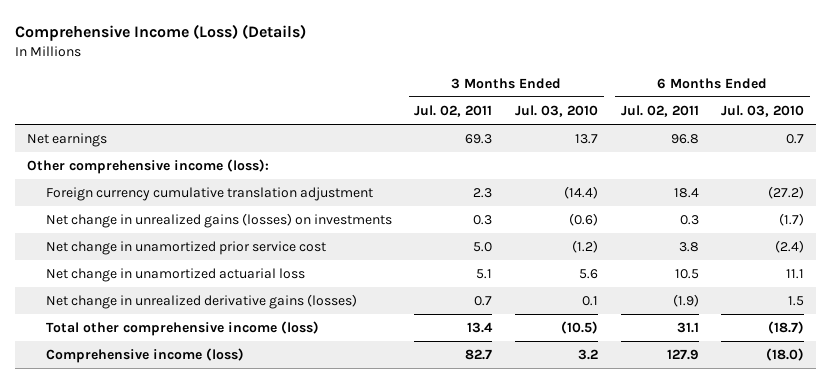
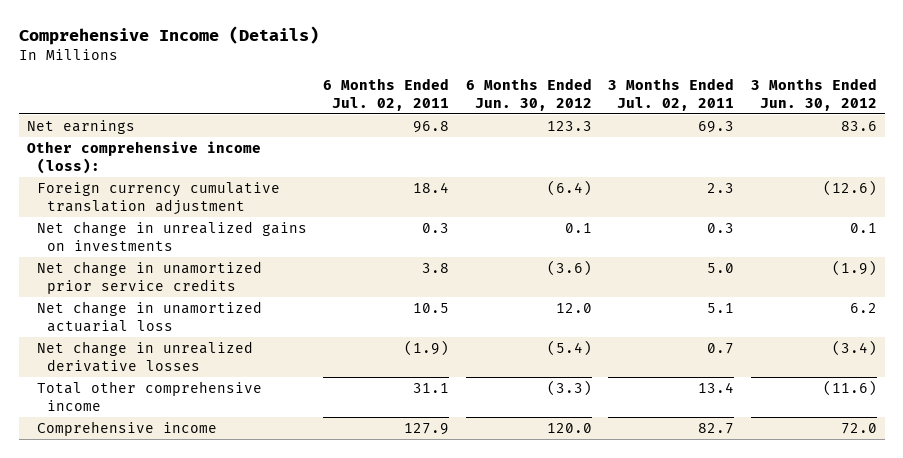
[15,24,307,42] Comprehensive Income (Loss) (Details) -> [18,25,319,45] Comprehensive Income (Details)
[515,104,599,117] Jul. 03, 2010 -> none
[721,104,805,117] Jul. 03, 2010 -> none
none -> [465,78,592,111] 6 Months Ended Jun. 30, 2012
none -> [750,78,877,111] 3 Months Ended Jun. 30, 2012
[45,212,392,228] Net change in unrealized gains (losses) on investments -> [37,221,308,251] Net change in unrealized gains on investments
[45,240,326,255] Net change in unamortized prior service cost -> [37,261,263,294] Net change in unamortized prior service credits
[45,293,357,309] Net change in unrealized derivative gains (losses) -> [37,341,254,372] Net change in unrealized derivative losses
[45,320,319,336] Total other comprehensive income (loss) -> [37,381,263,411] Total other comprehensive income
[45,347,244,363] Comprehensive income (loss) -> [37,421,218,437] Comprehensive income

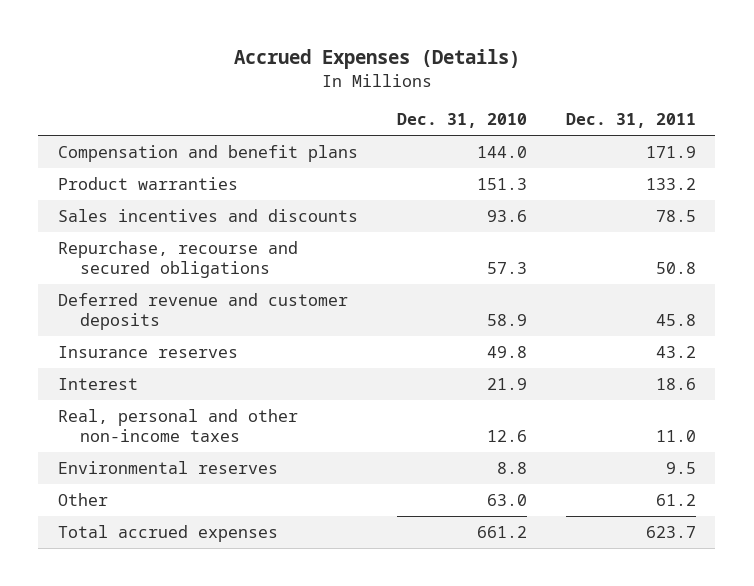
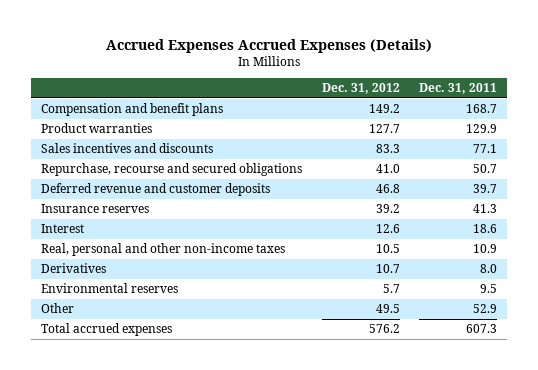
[233,49,520,70] Accrued Expenses (Details) -> [106,38,433,53] Accrued Expenses Accrued Expenses (Details)
[396,113,527,129] Dec. 31, 2010 -> none
none -> [321,83,400,95] Dec. 31, 2012
[645,145,696,158] 171.9 -> [466,104,498,114] 168.7
[645,177,696,190] 133.2 -> [466,124,498,134] 129.9
[655,209,696,222] 78.5 -> [473,144,498,154] 77.1
[655,262,696,275] 50.8 -> [473,164,498,174] 50.7
[655,314,696,327] 45.8 -> [473,184,498,194] 39.7
[655,345,696,358] 43.2 -> [473,204,498,214] 41.3
[655,430,696,443] 11.0 -> [473,244,498,254] 10.9
none -> [40,263,106,274] Derivatives
[655,493,696,506] 61.2 -> [473,304,498,314] 52.9
[645,525,696,538] 623.7 -> [466,324,498,334] 607.3

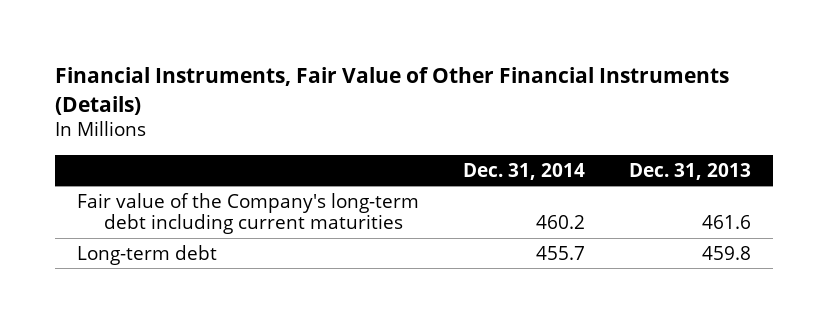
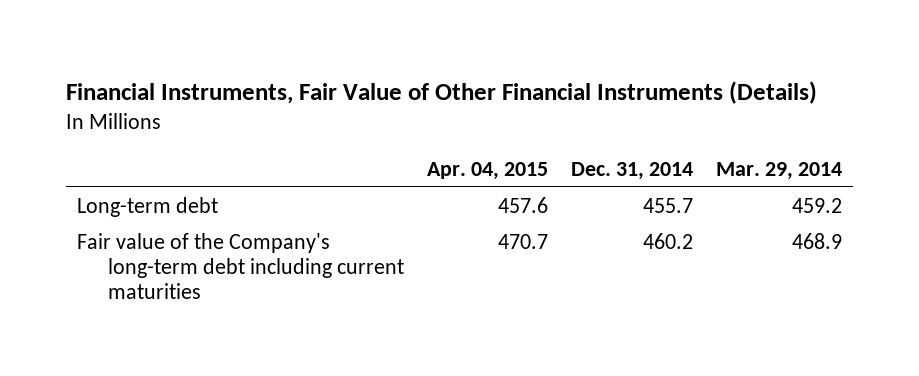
[629,162,752,180] Dec. 31, 2013 -> none
none -> [427,162,549,181] Apr. 04, 2015
none -> [715,162,842,181] Mar. 29, 2014
[76,192,419,234] Fair value of the Company's long-term debt including current maturities -> [77,232,405,300] Fair value of the Company's long-term debt including current maturities

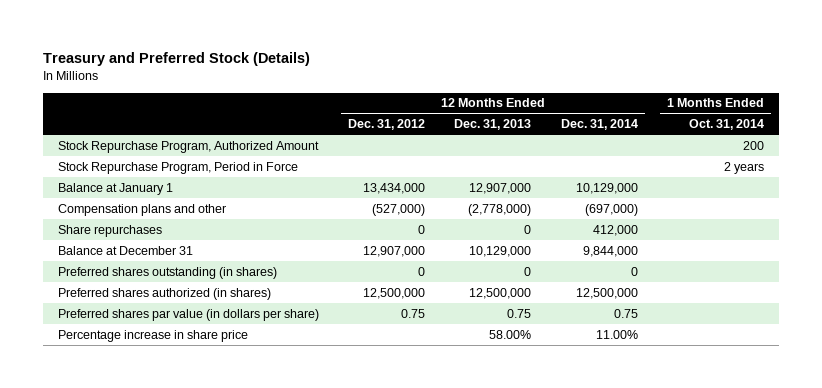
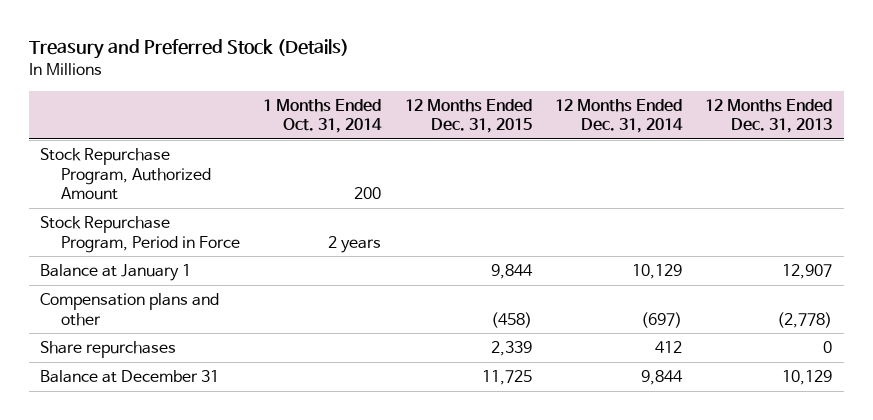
[348,119,426,131] Dec. 31, 2012 -> none
none -> [404,98,532,134] 12 Months Ended Dec. 31, 2015
[57,266,277,279] Preferred shares outstanding (in shares) -> none
[57,287,271,300] Preferred shares authorized (in shares) -> none
[57,308,319,321] Preferred shares par value (in dollars per share) -> none
[57,329,248,342] Percentage increase in share price -> none
[469,182,532,194] 12,907,000 -> [782,264,833,280] 12,907
[575,182,638,194] 10,129,000 -> [631,264,682,280] 10,129
[468,203,532,216] (2,778,000) -> [777,311,833,328] (2,778)
[584,203,638,216] (697,000) -> [640,311,682,328] (697)
[592,224,638,236] 412,000 -> [654,341,682,354] 412
[469,245,532,257] 10,129,000 -> [782,370,833,386] 10,129
[582,245,638,257] 9,844,000 -> [640,370,683,386] 9,844

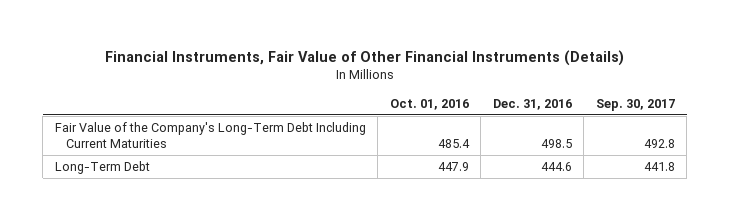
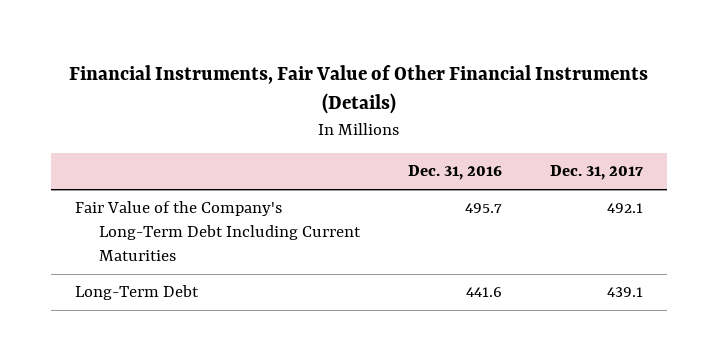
[389,98,469,110] Oct. 01, 2016 -> none
[595,98,675,111] Sep. 30, 2017 -> none
none -> [549,165,643,181] Dec. 31, 2017
[540,138,572,148] 498.5 -> [465,203,503,214] 495.7
[540,162,572,172] 444.6 -> [466,287,503,298] 441.6

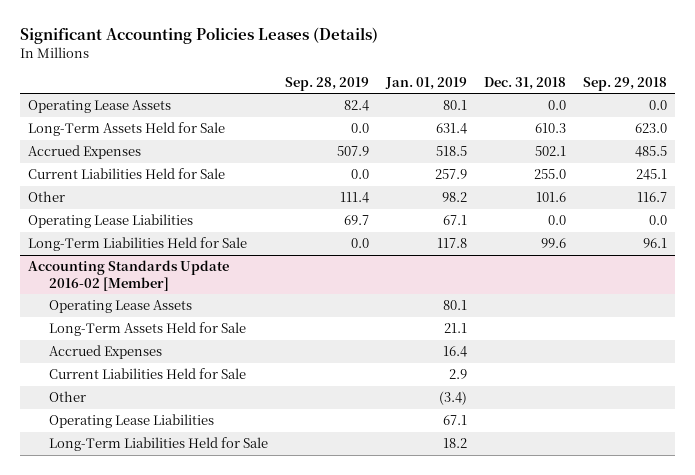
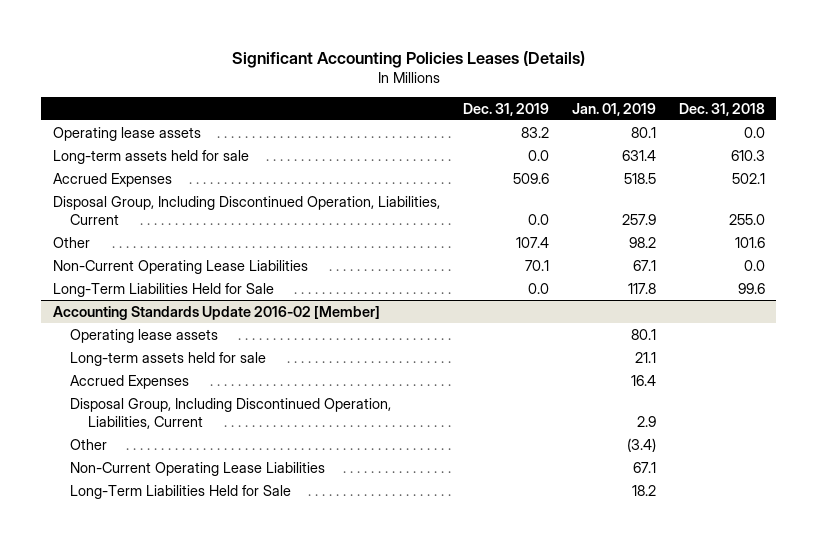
[284,76,369,91] Sep. 28, 2019 -> none
[582,76,667,91] Sep. 29, 2018 -> none
none -> [462,102,549,116] Dec. 31, 2019
[28,100,172,114] Operating Lease Assets -> [52,126,201,141] Operating lease assets
[28,122,226,137] Long-Term Assets Held for Sale -> [52,149,249,164] Long-term assets held for sale
[28,168,226,180] Current Liabilities Held for Sale -> [52,195,440,225] Disposal Group, Including Discontinued Operation, Liabilities, Current
[28,214,194,229] Operating Lease Liabilities -> [52,259,308,274] Non-Current Operating Lease Liabilities
[48,300,192,314] Operating Lease Assets -> [70,328,219,343] Operating lease assets
[48,322,246,337] Long-Term Assets Held for Sale -> [70,351,267,366] Long-term assets held for sale
[48,368,246,380] Current Liabilities Held for Sale -> [70,397,392,429] Disposal Group, Including Discontinued Operation, Liabilities, Current
[48,414,214,429] Operating Lease Liabilities -> [70,461,326,476] Non-Current Operating Lease Liabilities

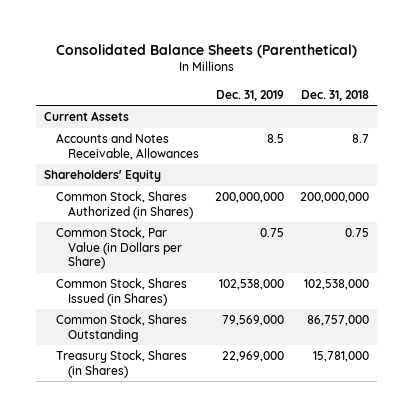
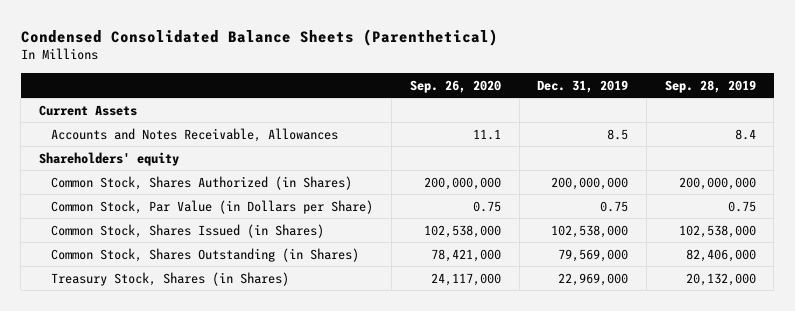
[55,43,357,58] Consolidated Balance Sheets (Parenthetical) -> [20,28,498,46] Condensed Consolidated Balance Sheets (Parenthetical)
[301,89,370,101] Dec. 31, 2018 -> none
none -> [409,79,501,93] Sep. 26, 2020
none -> [664,79,756,93] Sep. 28, 2019
[43,169,161,183] Shareholders' Equity -> [39,151,180,166] Shareholders' equity
[55,314,187,342] Common Stock, Shares Outstanding -> [51,247,360,262] Common Stock, Shares Outstanding (in Shares)

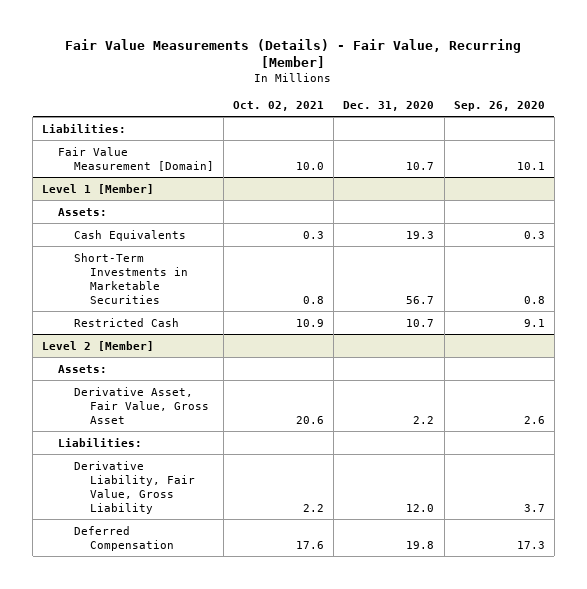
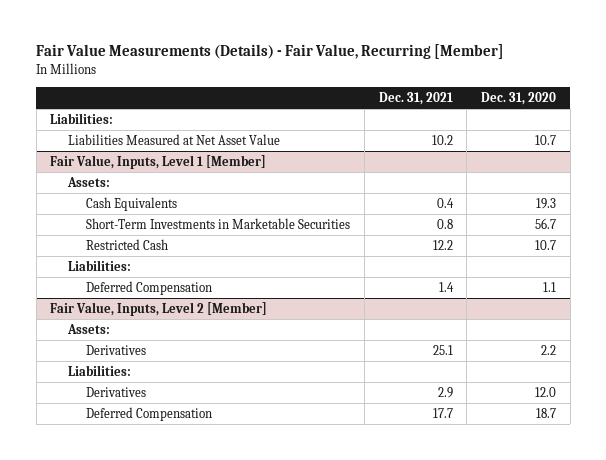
[233,100,325,111] Oct. 02, 2021 -> none
[453,100,545,111] Sep. 26, 2020 -> none
none -> [378,92,453,106] Dec. 31, 2021
[58,146,215,171] Fair Value Measurement [Domain] -> [68,134,281,146] Liabilities Measured at Net Asset Value
[42,183,155,194] Level 1 [Member] -> [50,155,267,170] Fair Value, Inputs, Level 1 [Member]
none -> [68,260,132,272] Liabilities:
none -> [86,281,213,296] Deferred Compensation
[42,340,155,351] Level 2 [Member] -> [50,302,268,317] Fair Value, Inputs, Level 2 [Member]
[74,386,209,424] Derivative Asset, Fair Value, Gross Asset -> [86,345,147,356] Derivatives
[74,460,195,514] Derivative Liability, Fair Value, Gross Liability -> [86,387,147,398] Derivatives
[406,540,435,549] 19.8 -> [535,408,556,419] 18.7

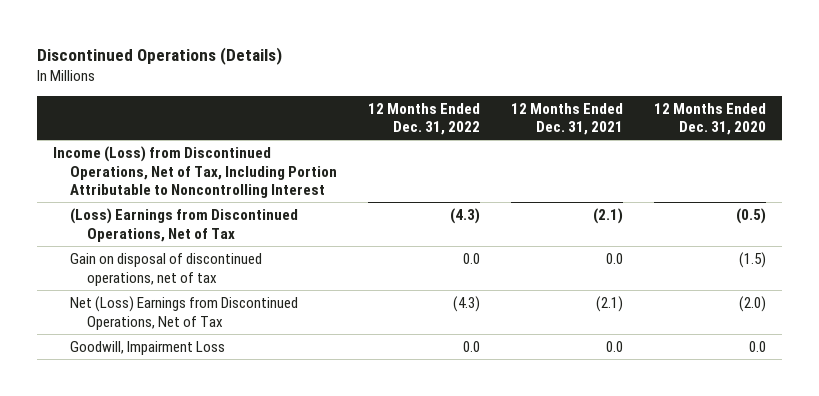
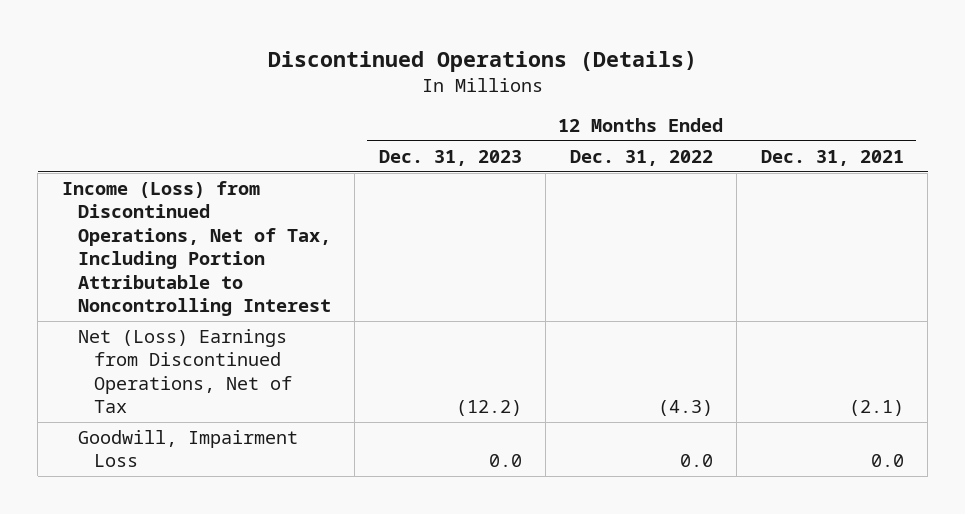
[653,102,766,136] 12 Months Ended Dec. 31, 2020 -> none
none -> [378,150,522,167] Dec. 31, 2023
[69,207,298,242] (Loss) Earnings from Discontinued Operations, Net of Tax -> none
[69,252,262,286] Gain on disposal of discontinued operations, net of tax -> none

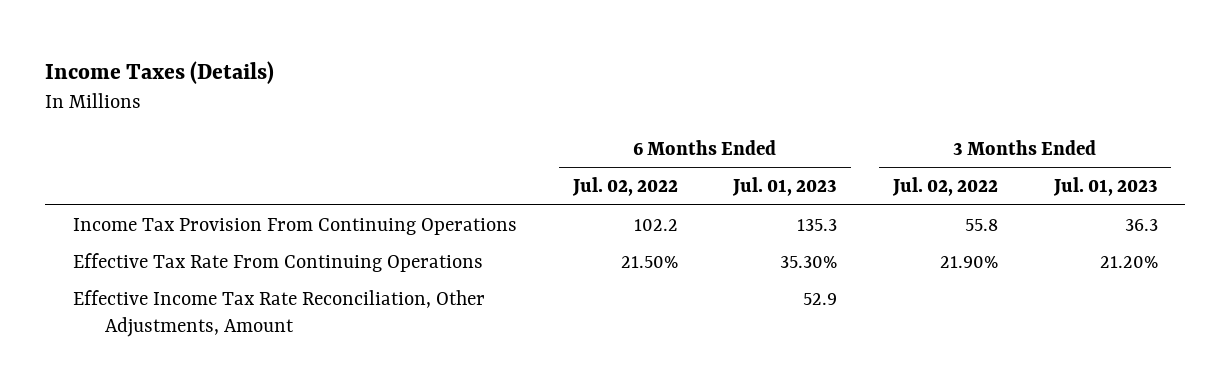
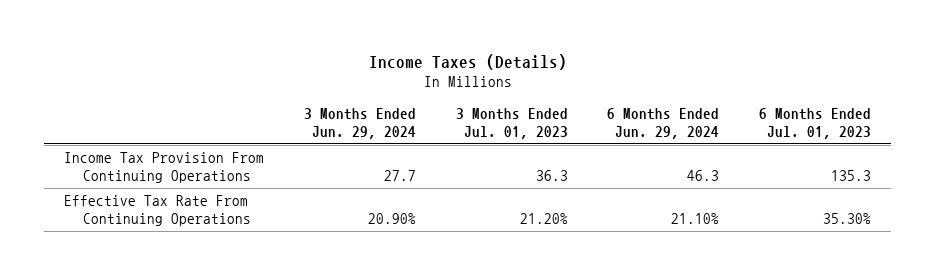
[571,177,678,197] Jul. 02, 2022 -> none
[891,177,998,197] Jul. 02, 2022 -> none
none -> [303,108,416,140] 3 Months Ended Jun. 29, 2024
none -> [607,108,720,140] 6 Months Ended Jun. 29, 2024
[72,289,485,338] Effective Income Tax Rate Reconciliation, Other Adjustments, Amount -> none

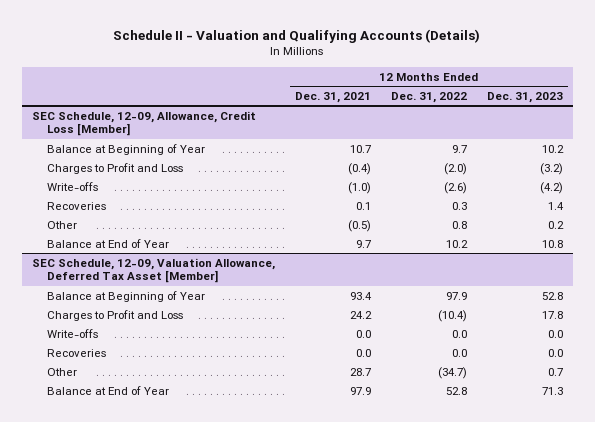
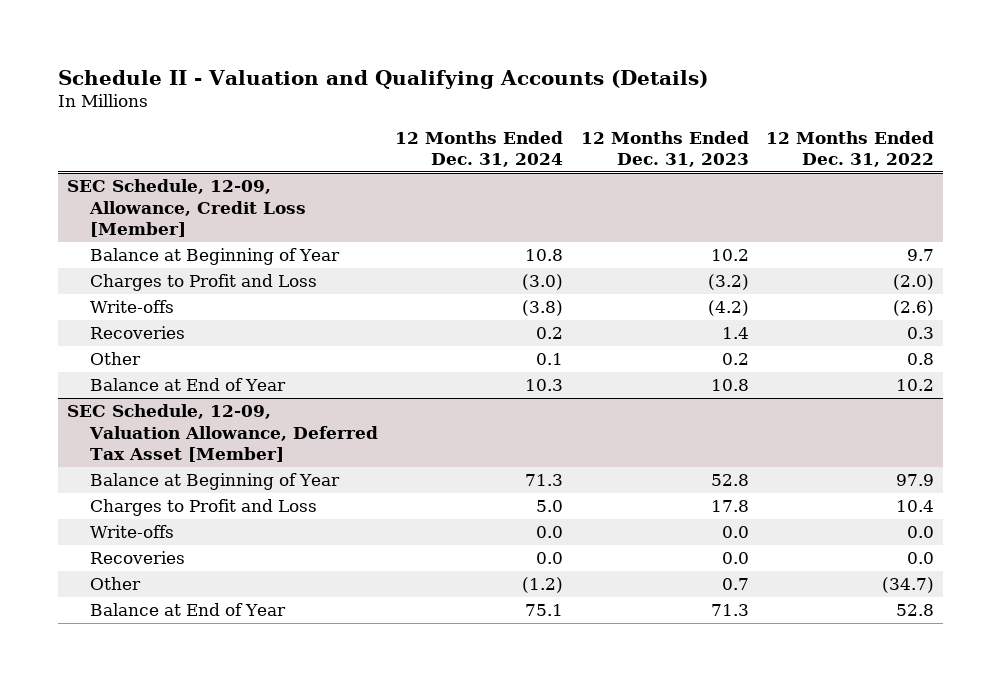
[294,91,371,103] Dec. 31, 2021 -> none
none -> [395,130,564,167] 12 Months Ended Dec. 31, 2024
[437,309,467,322] (10.4) -> [896,500,935,513] 10.4

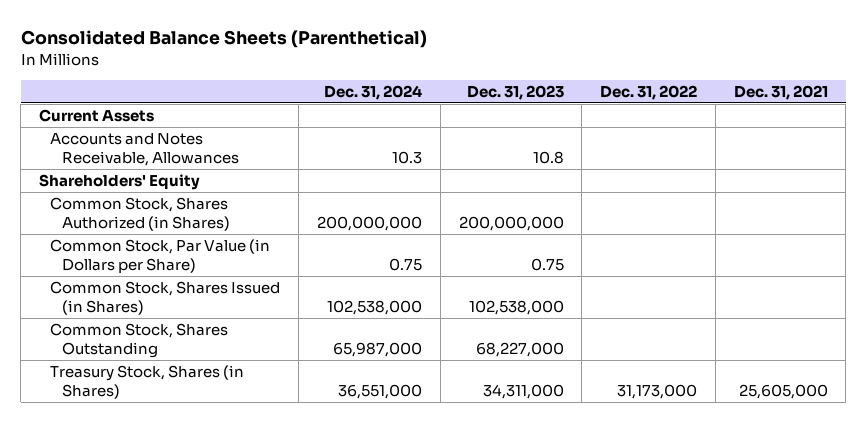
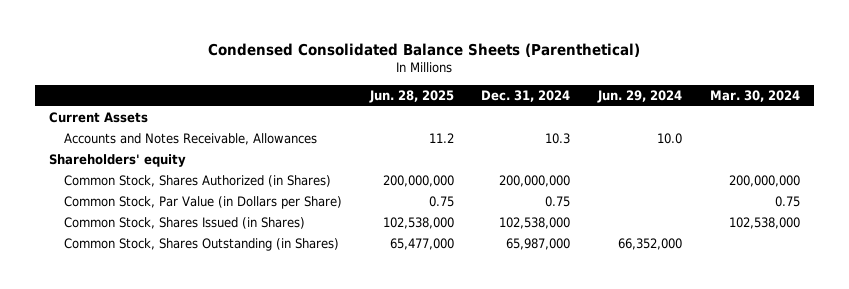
[20,30,427,49] Consolidated Balance Sheets (Parenthetical) -> [208,42,641,57] Condensed Consolidated Balance Sheets (Parenthetical)
[466,84,564,100] Dec. 31, 2023 -> none
[600,84,698,100] Dec. 31, 2022 -> none
[733,84,828,100] Dec. 31, 2021 -> none
none -> [368,89,454,103] Jun. 28, 2025
none -> [597,89,683,103] Jun. 29, 2024
none -> [709,89,800,102] Mar. 30, 2024
[39,174,201,191] Shareholders' Equity -> [48,154,186,168] Shareholders' equity
[50,365,245,399] Treasury Stock, Shares (in Shares) -> none
[50,323,229,358] Common Stock, Shares Outstanding -> [63,238,339,252] Common Stock, Shares Outstanding (in Shares)

